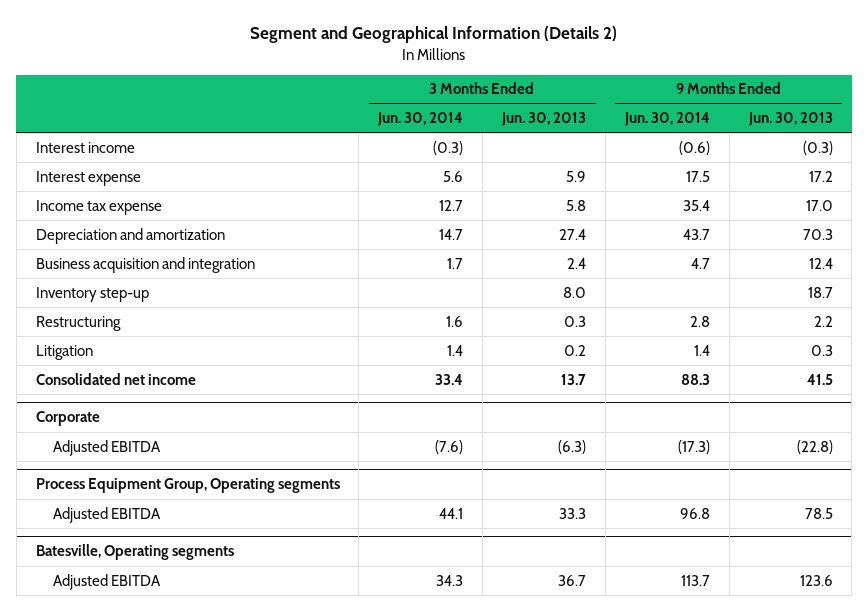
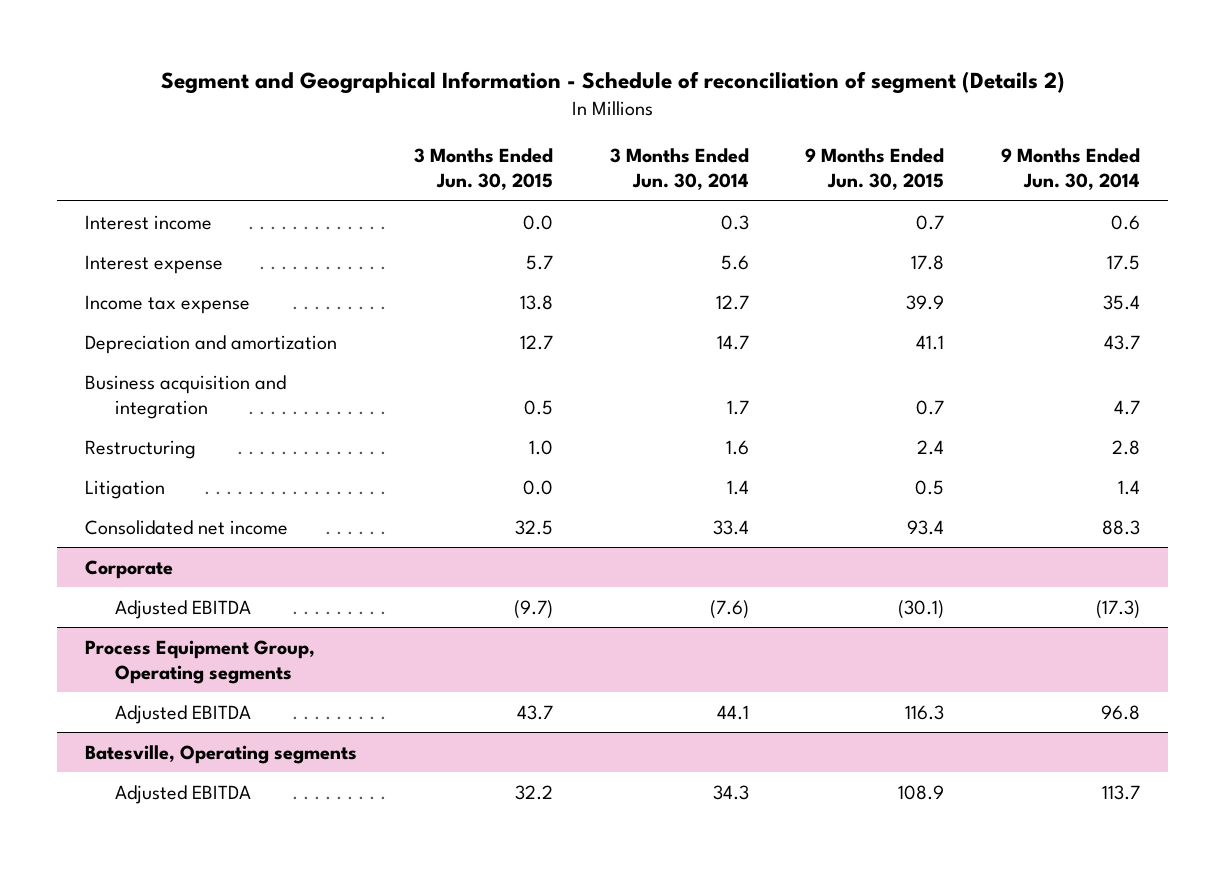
[250,26,618,44] Segment and Geographical Information (Details 2) -> [160,71,1065,95] Segment and Geographical Information - Schedule of reconciliation of segment (Details 2)
[501,112,587,127] Jun. 30, 2013 -> none
[747,112,833,127] Jun. 30, 2013 -> none
none -> [414,148,554,191] 3 Months Ended Jun. 30, 2015
none -> [805,148,945,191] 9 Months Ended Jun. 30, 2015
[433,140,464,155] (0.3) -> [720,214,749,230] 0.3
[678,140,710,155] (0.6) -> [1111,214,1141,230] 0.6
[35,286,149,302] Inventory step-up -> none

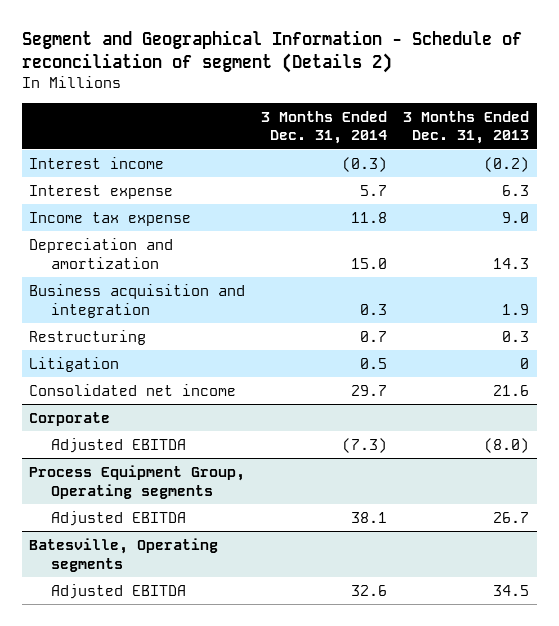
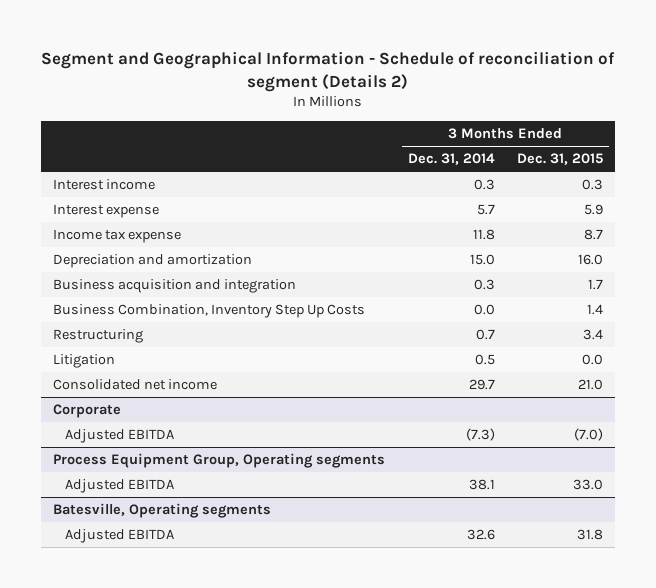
[403,110,530,145] 3 Months Ended Dec. 31, 2013 -> none
none -> [517,153,604,166] Dec. 31, 2015
[342,156,388,172] (0.3) -> [473,179,495,191] 0.3
none -> [52,304,365,319] Business Combination, Inventory Step Up Costs

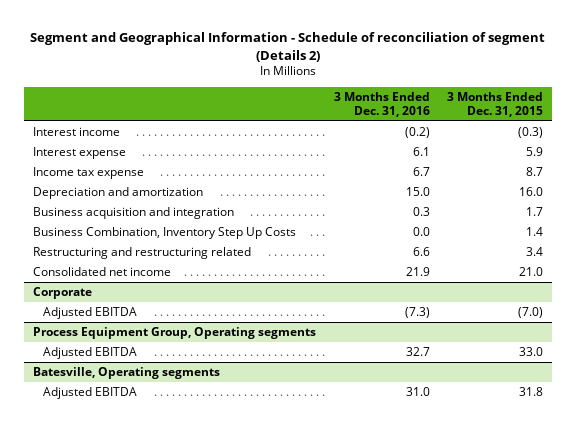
[407,153,495,166] Dec. 31, 2014 -> none
none -> [333,91,430,118] 3 Months Ended Dec. 31, 2016
[582,179,604,191] 0.3 -> [518,126,544,138] (0.3)
[52,354,115,369] Litigation -> none
[52,329,143,344] Restructuring -> [32,246,251,259] Restructuring and restructuring related

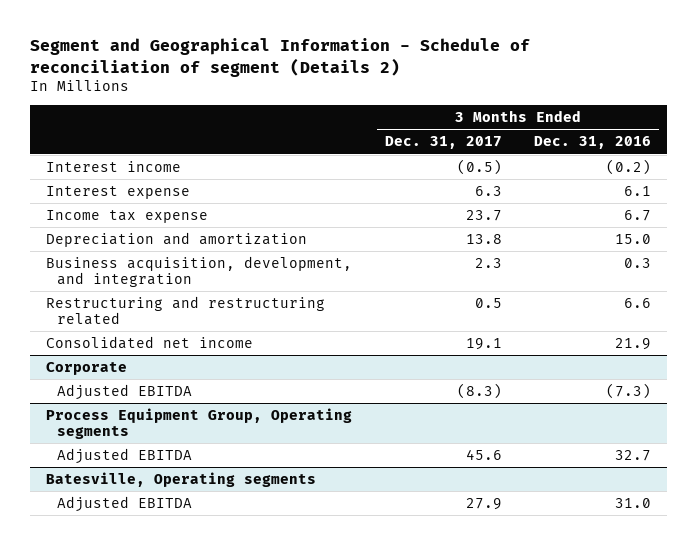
[447,91,544,118] 3 Months Ended Dec. 31, 2015 -> none
none -> [384,136,502,150] Dec. 31, 2017
[32,226,296,239] Business Combination, Inventory Step Up Costs -> none
[32,206,234,219] Business acquisition and integration -> [46,255,353,288] Business acquisition, development, and integration

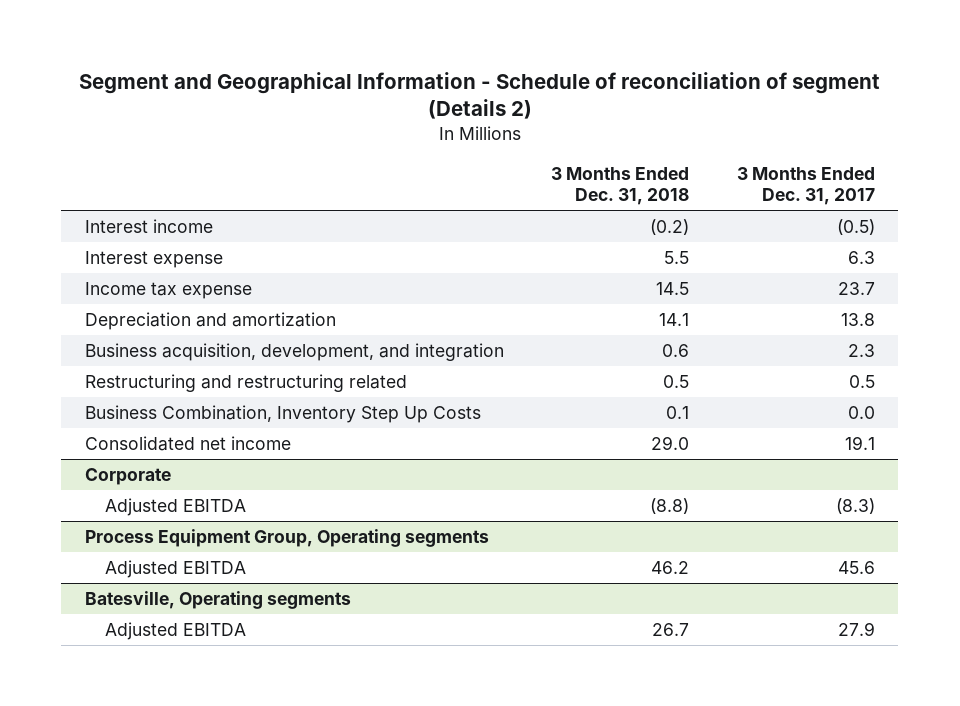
[534,136,652,150] Dec. 31, 2016 -> none
none -> [551,166,690,206] 3 Months Ended Dec. 31, 2018
none -> [85,404,482,423] Business Combination, Inventory Step Up Costs

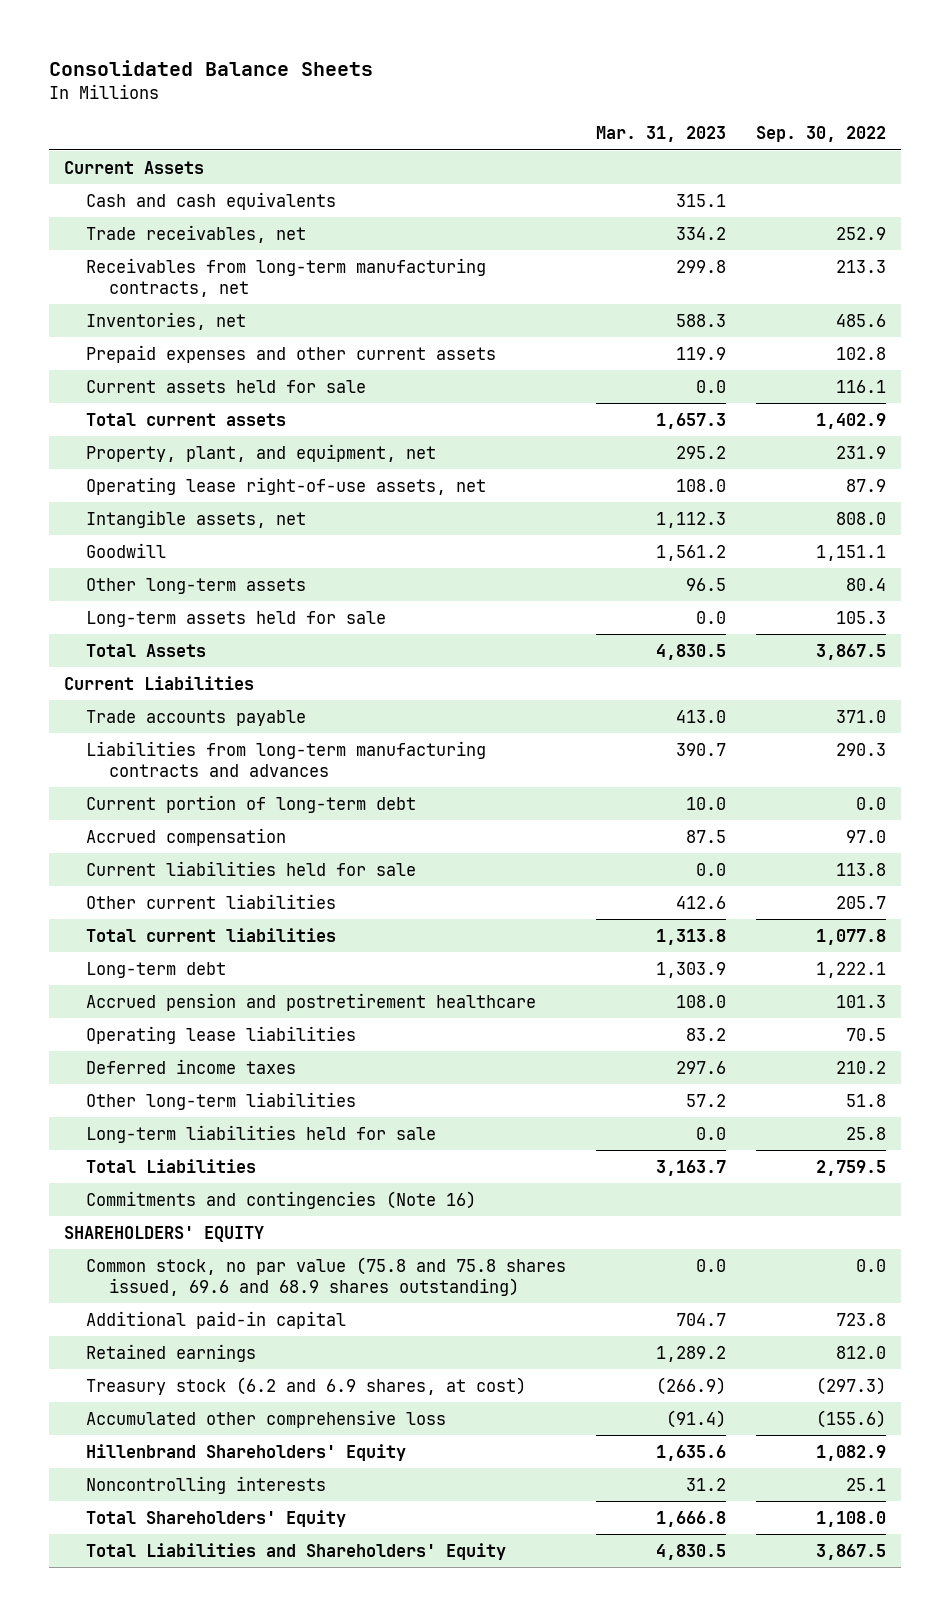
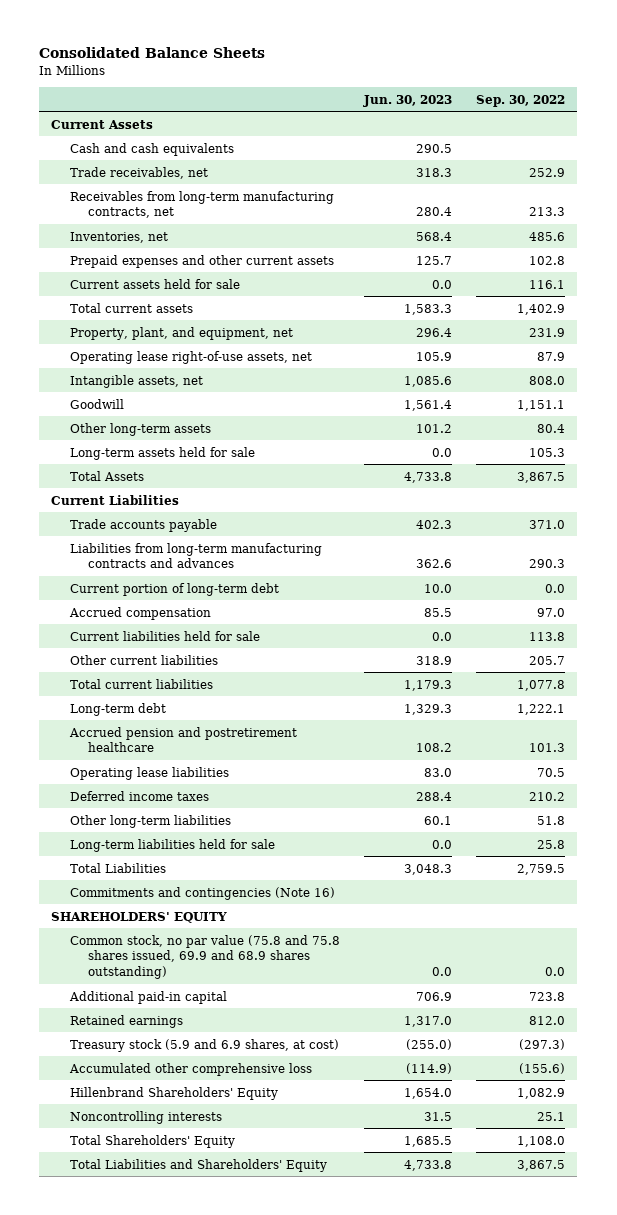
[596,126,727,143] Mar. 31, 2023 -> none
none -> [362,94,452,107] Jun. 30, 2023
[86,1256,567,1296] Common stock, no par value (75.8 and 75.8 shares issued, 69.6 and 68.9 shares outstanding) -> [69,934,340,979] Common stock, no par value (75.8 and 75.8 shares issued, 69.9 and 68.9 shares outstanding)
[86,1376,527,1395] Treasury stock (6.2 and 6.9 shares, at cost) -> [69,1038,339,1052] Treasury stock (5.9 and 6.9 shares, at cost)

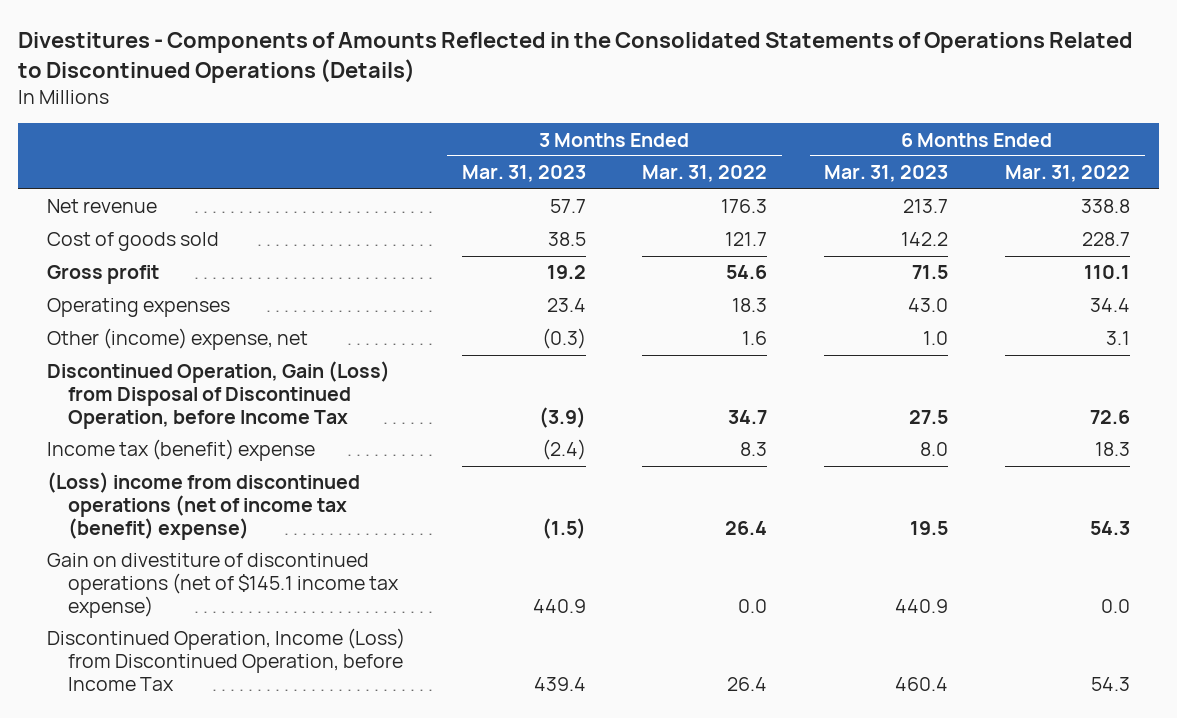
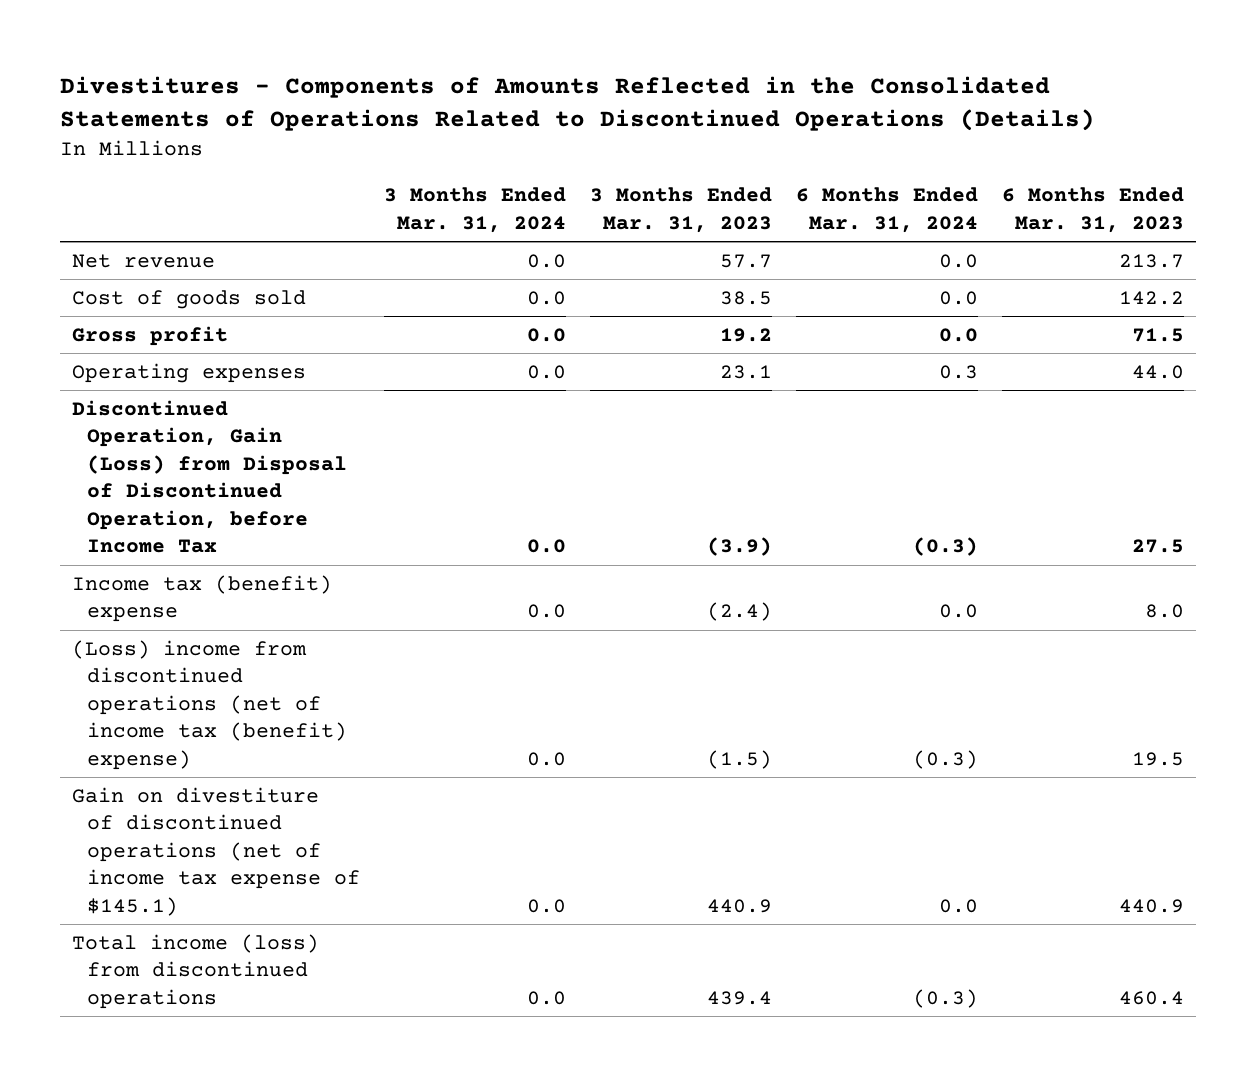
[642,165,768,183] Mar. 31, 2022 -> none
[1005,165,1131,183] Mar. 31, 2022 -> none
none -> [383,187,566,233] 3 Months Ended Mar. 31, 2024
none -> [795,187,978,233] 6 Months Ended Mar. 31, 2024
[46,328,308,351] Other (income) expense, net -> none
[546,298,586,313] 23.4 -> [719,364,772,379] 23.1
[908,298,949,313] 43.0 -> [1131,364,1184,379] 44.0
[46,553,400,618] Gain on divestiture of discontinued operations (net of $145.1 income tax expense) -> [71,786,361,916] Gain on divestiture of discontinued operations (net of income tax expense of $145.1)
[46,628,405,691] Discontinued Operation, Income (Loss) from Discontinued Operation, before Income Tax -> [71,933,319,1009] Total income (loss) from discontinued operations

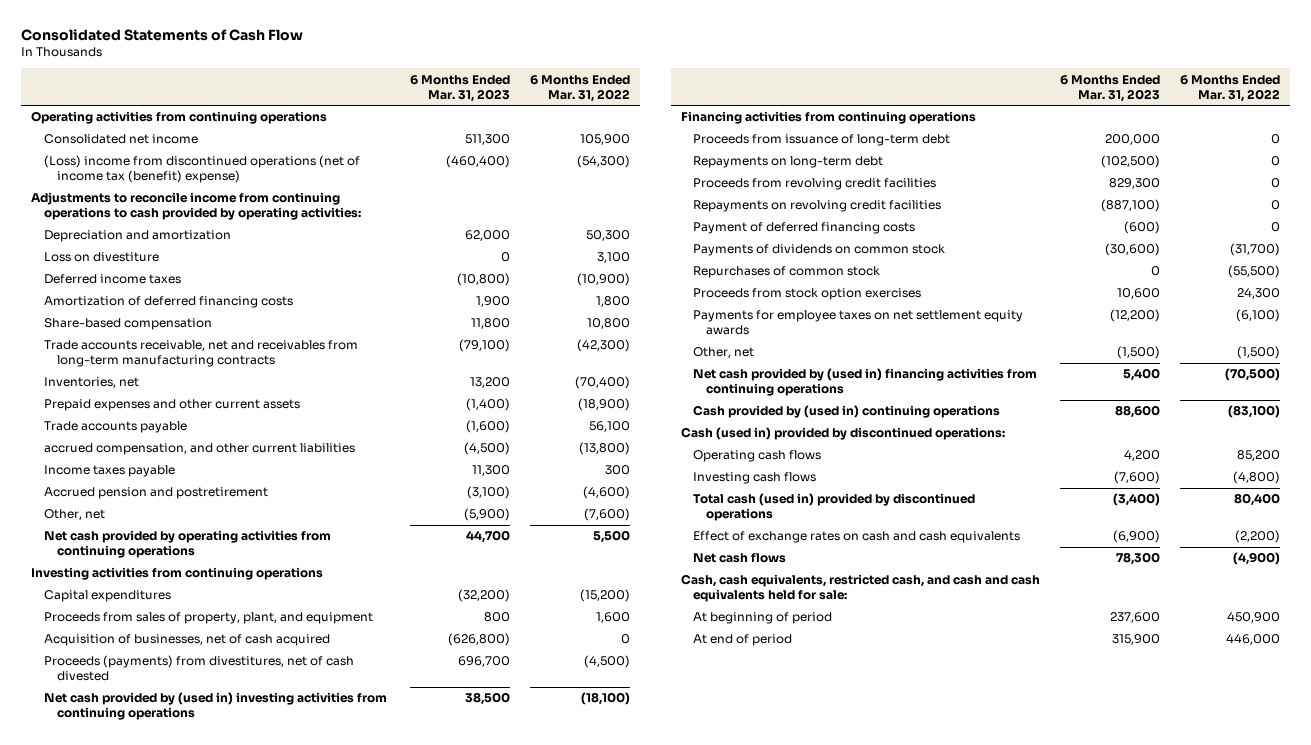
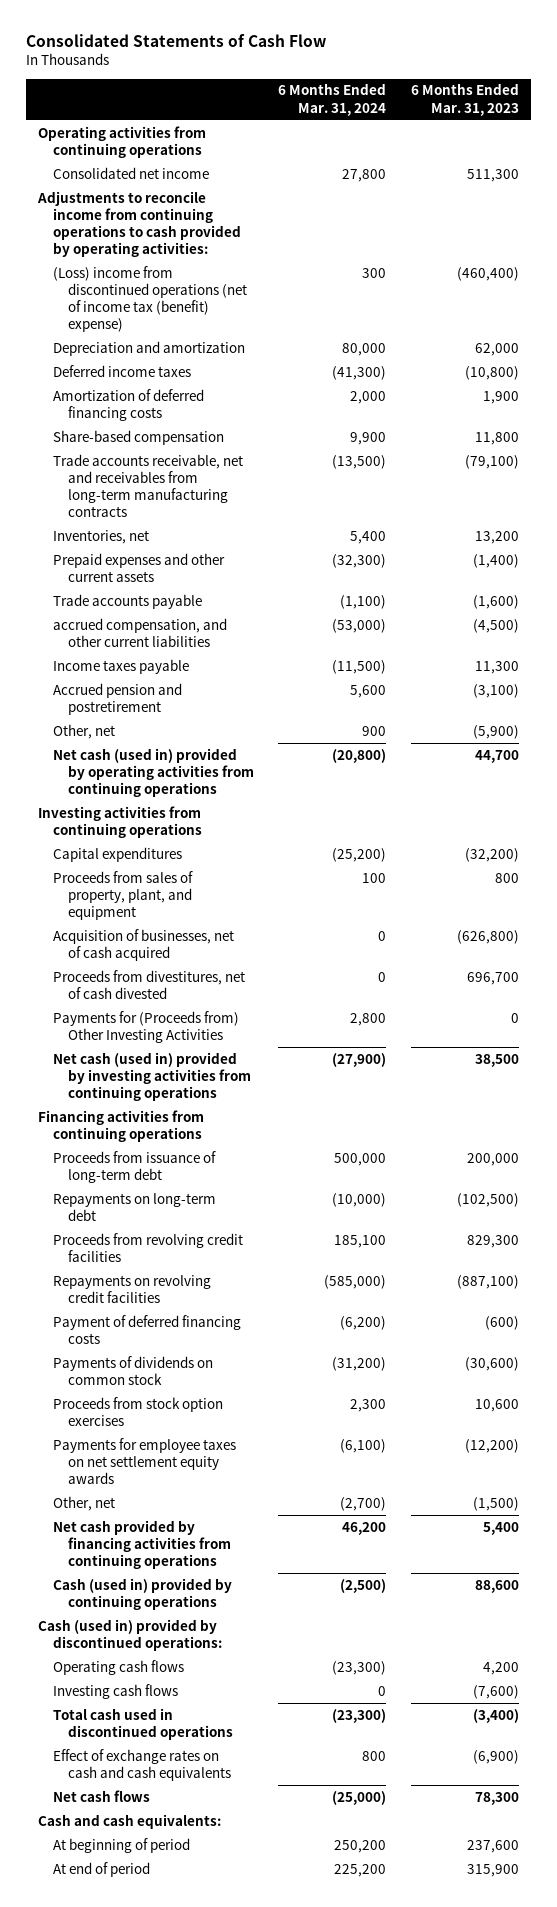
[530,74,631,102] 6 Months Ended Mar. 31, 2022 -> none
none -> [278,83,387,116] 6 Months Ended Mar. 31, 2024
[44,155,361,184] (Loss) income from discontinued operations (net of income tax (benefit) expense) -> [53,265,248,333] (Loss) income from discontinued operations (net of income tax (benefit) expense)
[44,252,160,263] Loss on divestiture -> none
[44,530,332,559] Net cash provided by operating activities from continuing operations -> [53,747,255,798] Net cash (used in) provided by operating activities from continuing operations
[44,655,355,682] Proceeds (payments) from divestitures, net of cash divested -> [53,969,246,999] Proceeds from divestitures, net of cash divested
none -> [53,1010,240,1043] Payments for (Proceeds from) Other Investing Activities
[44,692,388,721] Net cash provided by (used in) investing activities from continuing operations -> [53,1051,252,1102] Net cash (used in) provided by investing activities from continuing operations
[693,266,881,279] Repurchases of common stock -> none
[693,368,1038,397] Net cash provided by (used in) financing activities from continuing operations -> [53,1519,232,1570] Net cash provided by financing activities from continuing operations
[693,405,1001,419] Cash provided by (used in) continuing operations -> [53,1577,233,1610] Cash (used in) provided by continuing operations
[693,493,976,522] Total cash (used in) provided by discontinued operations -> [53,1707,234,1740] Total cash used in discontinued operations
[680,574,1040,603] Cash, cash equivalents, restricted cash, and cash and cash equivalents held for sale: -> [37,1813,221,1829] Cash and cash equivalents:

